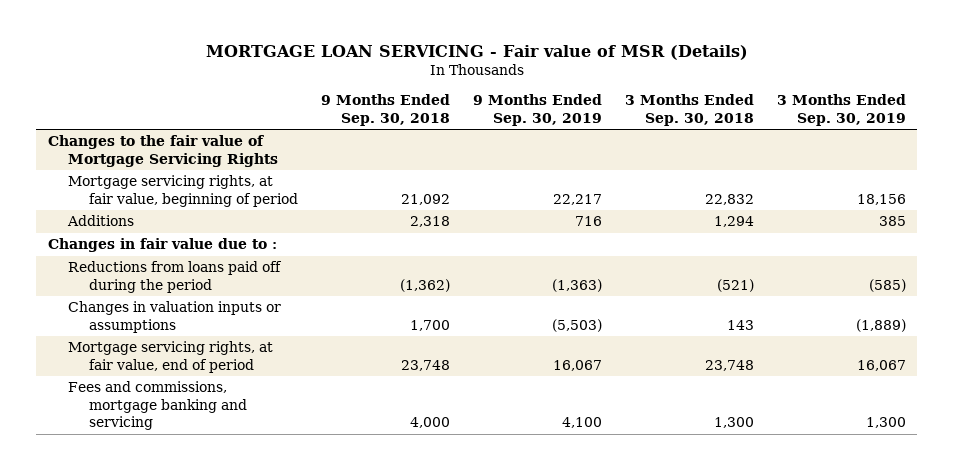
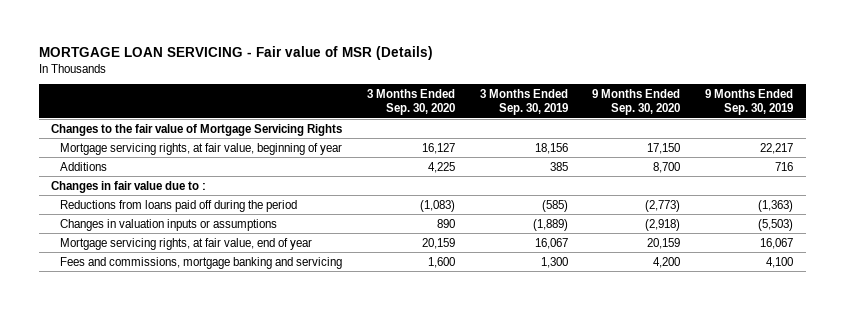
[320,94,450,126] 9 Months Ended Sep. 30, 2018 -> none
[624,94,754,126] 3 Months Ended Sep. 30, 2018 -> none
none -> [367,88,456,116] 3 Months Ended Sep. 30, 2020
none -> [592,88,681,116] 9 Months Ended Sep. 30, 2020
[68,175,298,207] Mortgage servicing rights, at fair value, beginning of period -> [60,142,343,155] Mortgage servicing rights, at fair value, beginning of year
[68,341,274,373] Mortgage servicing rights, at fair value, end of period -> [60,237,313,250] Mortgage servicing rights, at fair value, end of year

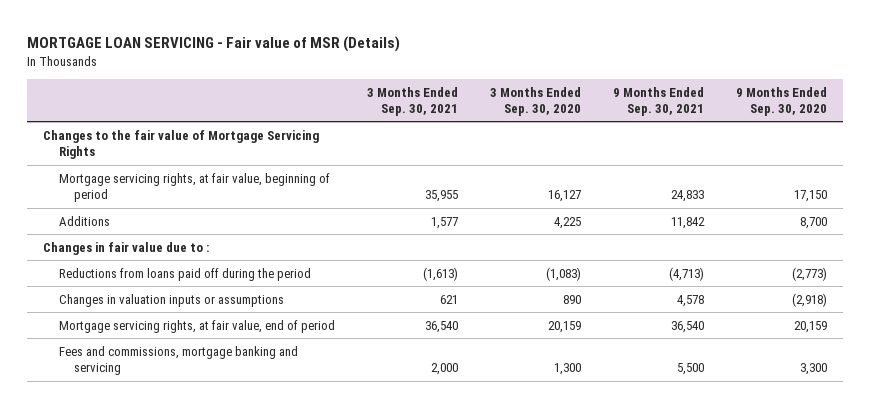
[479,88,568,116] 3 Months Ended Sep. 30, 2019 -> none
[705,88,794,116] 9 Months Ended Sep. 30, 2019 -> none
none -> [366,86,458,116] 3 Months Ended Sep. 30, 2021
none -> [612,86,704,116] 9 Months Ended Sep. 30, 2021
[60,142,343,155] Mortgage servicing rights, at fair value, beginning of year -> [58,172,330,202] Mortgage servicing rights, at fair value, beginning of period
[60,237,313,250] Mortgage servicing rights, at fair value, end of year -> [58,319,335,333] Mortgage servicing rights, at fair value, end of period
[428,256,456,268] 1,600 -> [553,362,581,375] 1,300
[653,256,681,268] 4,200 -> [799,362,827,375] 3,300

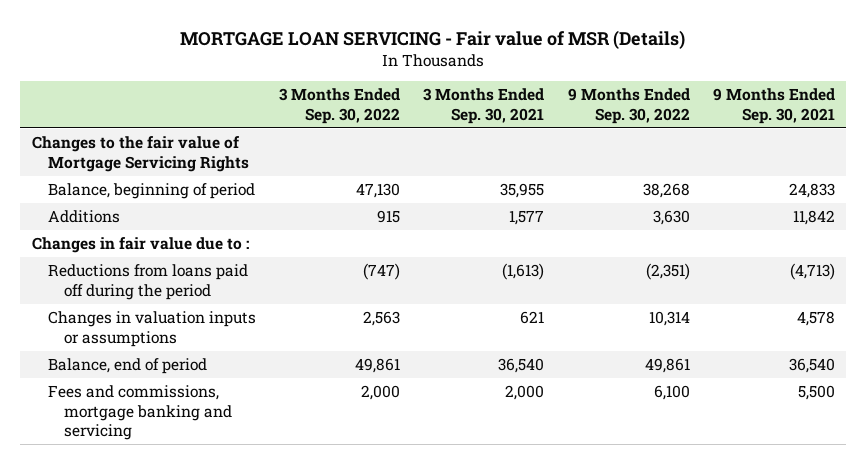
[489,86,581,116] 3 Months Ended Sep. 30, 2020 -> none
[735,86,827,116] 9 Months Ended Sep. 30, 2020 -> none
none -> [279,88,401,124] 3 Months Ended Sep. 30, 2022
none -> [567,88,690,124] 9 Months Ended Sep. 30, 2022
[58,172,330,202] Mortgage servicing rights, at fair value, beginning of period -> [47,183,255,200] Balance, beginning of period
[58,319,335,333] Mortgage servicing rights, at fair value, end of period -> [47,358,207,375] Balance, end of period

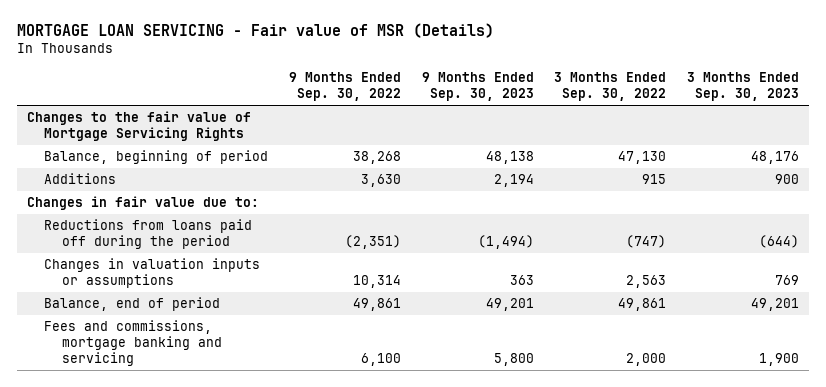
[423,88,545,124] 3 Months Ended Sep. 30, 2021 -> none
[712,88,835,124] 9 Months Ended Sep. 30, 2021 -> none
none -> [421,71,534,102] 9 Months Ended Sep. 30, 2023
none -> [686,71,799,102] 3 Months Ended Sep. 30, 2023
[32,237,250,254] Changes in fair value due to : -> [27,196,260,211] Changes in fair value due to:

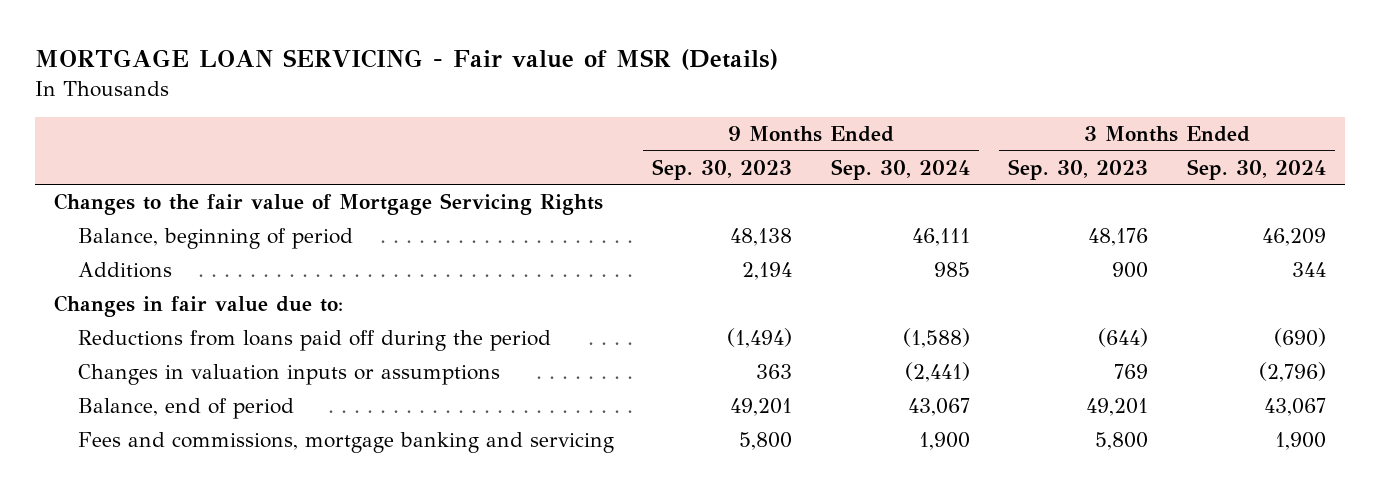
[289,71,402,102] 9 Months Ended Sep. 30, 2022 -> none
[554,71,667,102] 3 Months Ended Sep. 30, 2022 -> none
none -> [830,158,970,180] Sep. 30, 2024
none -> [1186,158,1326,180] Sep. 30, 2024
[758,353,799,367] 1,900 -> [1095,432,1149,451] 5,800

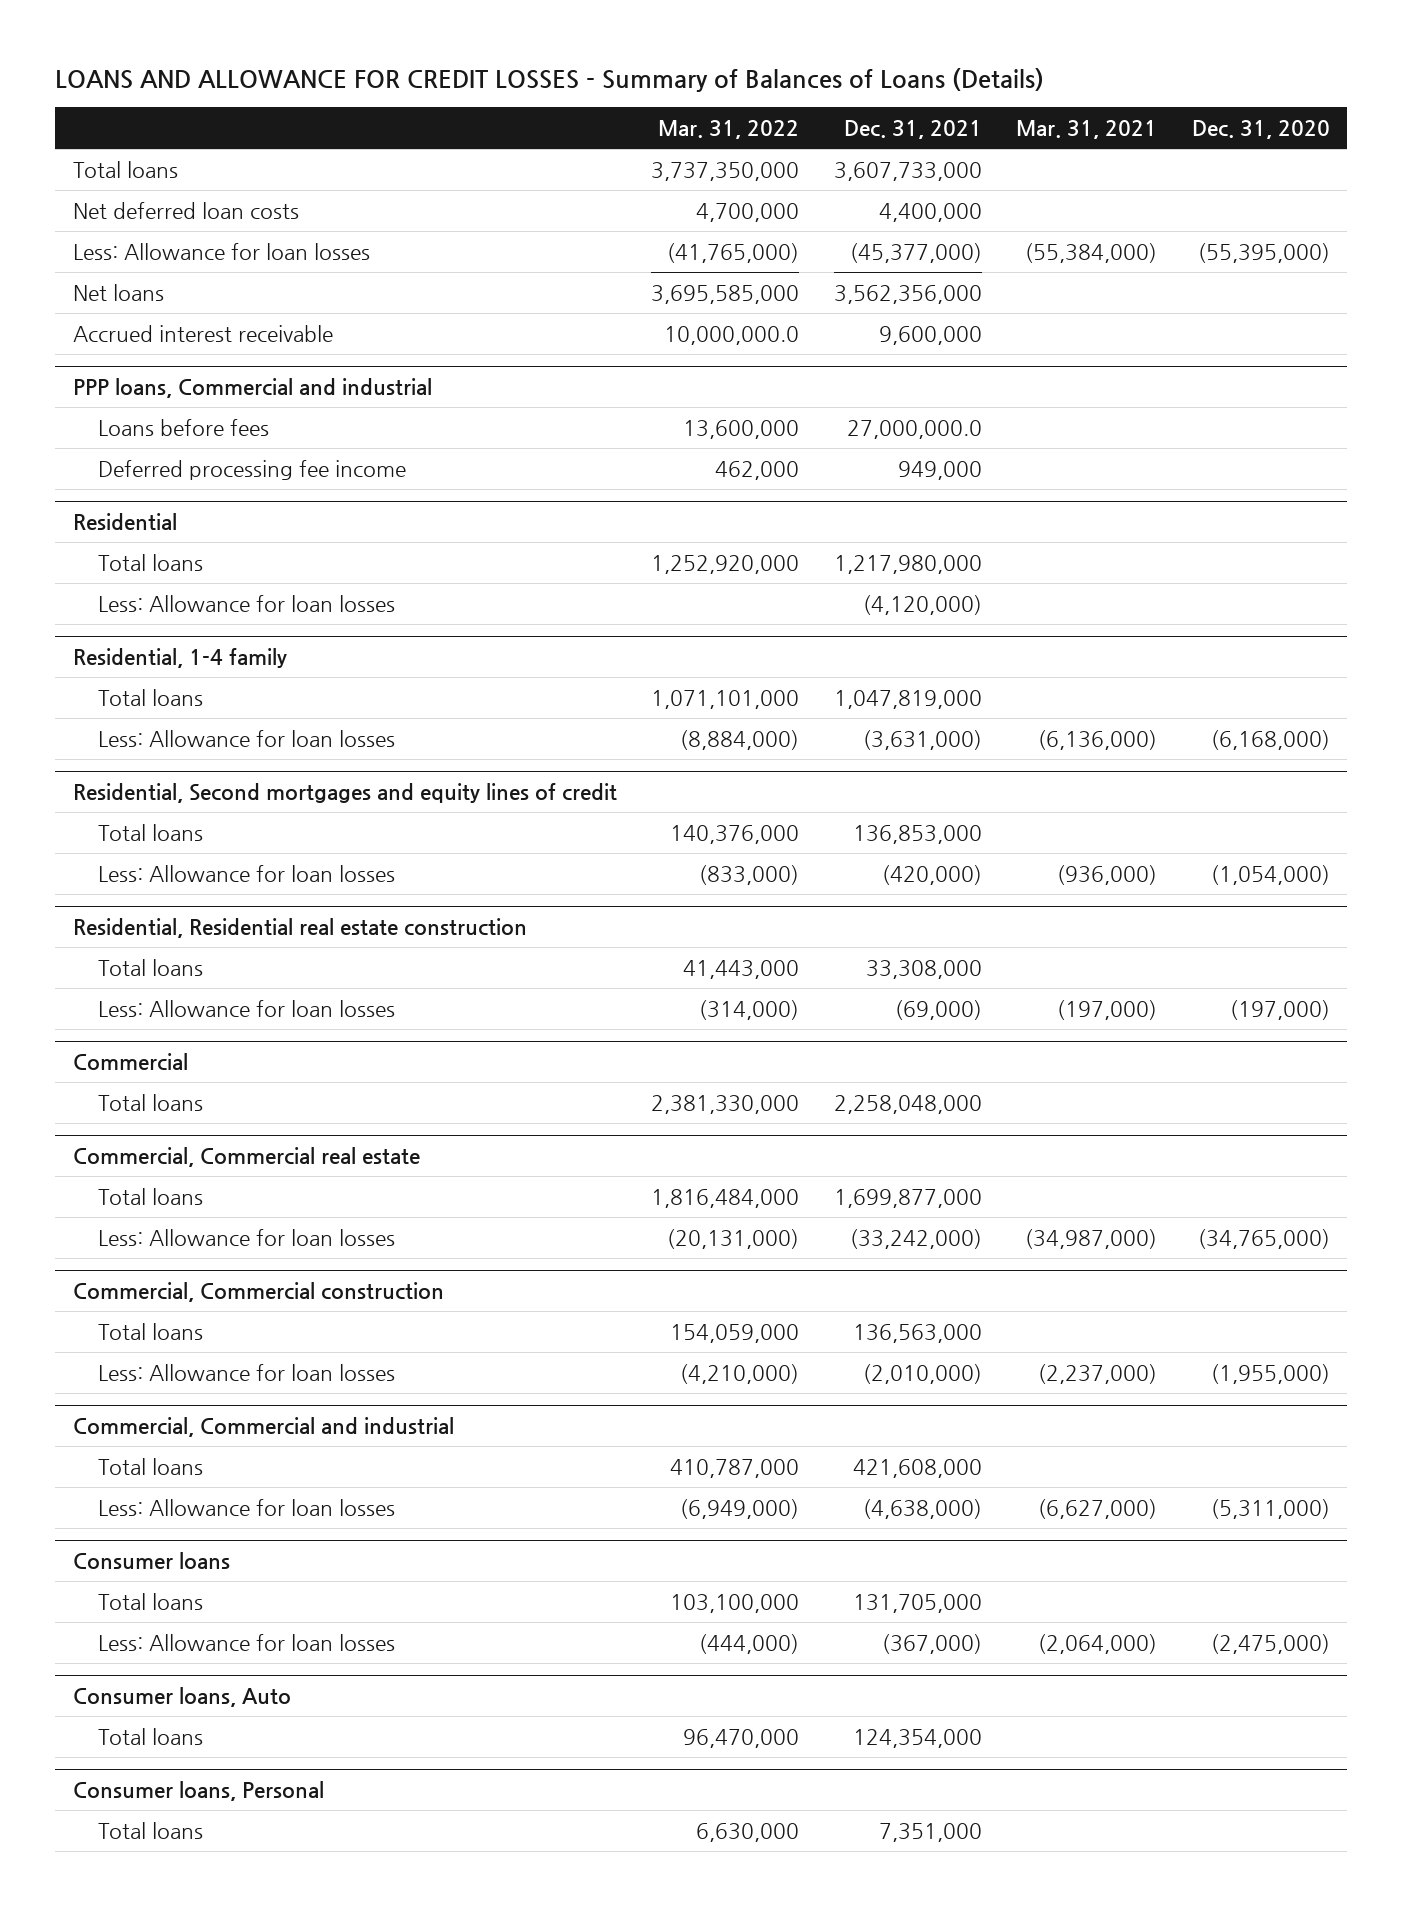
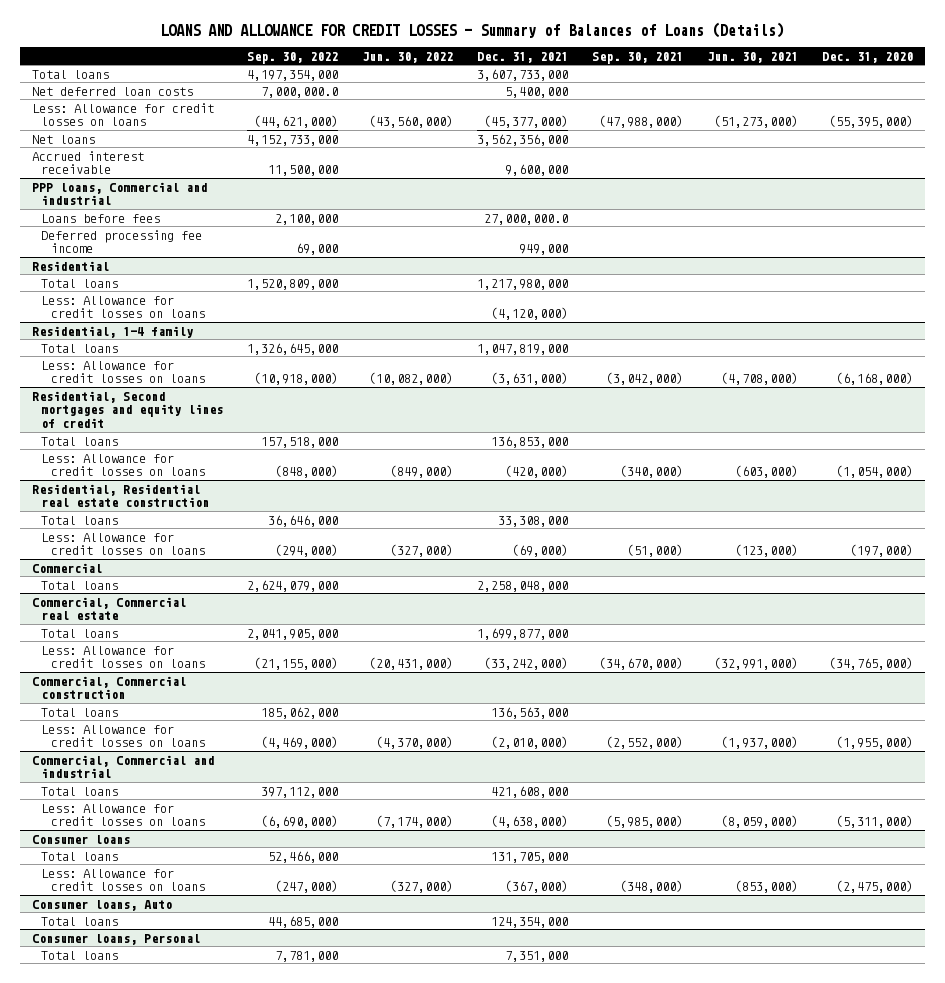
[658,120,800,140] Mar. 31, 2022 -> none
[1016,120,1158,140] Mar. 31, 2021 -> none
none -> [247,51,339,64] Sep. 30, 2022
none -> [362,51,454,63] Jun. 30, 2022
none -> [592,51,684,64] Sep. 30, 2021
none -> [707,51,799,63] Jun. 30, 2021
[878,202,982,222] 4,400,000 -> [505,86,569,98] 5,400,000
[72,242,370,260] Less: Allowance for loan losses -> [31,102,214,127] Less: Allowance for credit losses on loans
[97,594,395,612] Less: Allowance for loan losses -> [41,295,206,319] Less: Allowance for credit losses on loans
[97,729,395,747] Less: Allowance for loan losses -> [41,360,206,384] Less: Allowance for credit losses on loans
[97,864,395,882] Less: Allowance for loan losses -> [41,453,206,477] Less: Allowance for credit losses on loans
[97,999,395,1017] Less: Allowance for loan losses -> [41,532,206,556] Less: Allowance for credit losses on loans
[97,1228,395,1246] Less: Allowance for loan losses -> [41,645,206,669] Less: Allowance for credit losses on loans
[97,1363,395,1381] Less: Allowance for loan losses -> [41,724,206,748] Less: Allowance for credit losses on loans
[97,1498,395,1516] Less: Allowance for loan losses -> [41,803,206,827] Less: Allowance for credit losses on loans
[97,1633,395,1651] Less: Allowance for loan losses -> [41,868,206,892] Less: Allowance for credit losses on loans

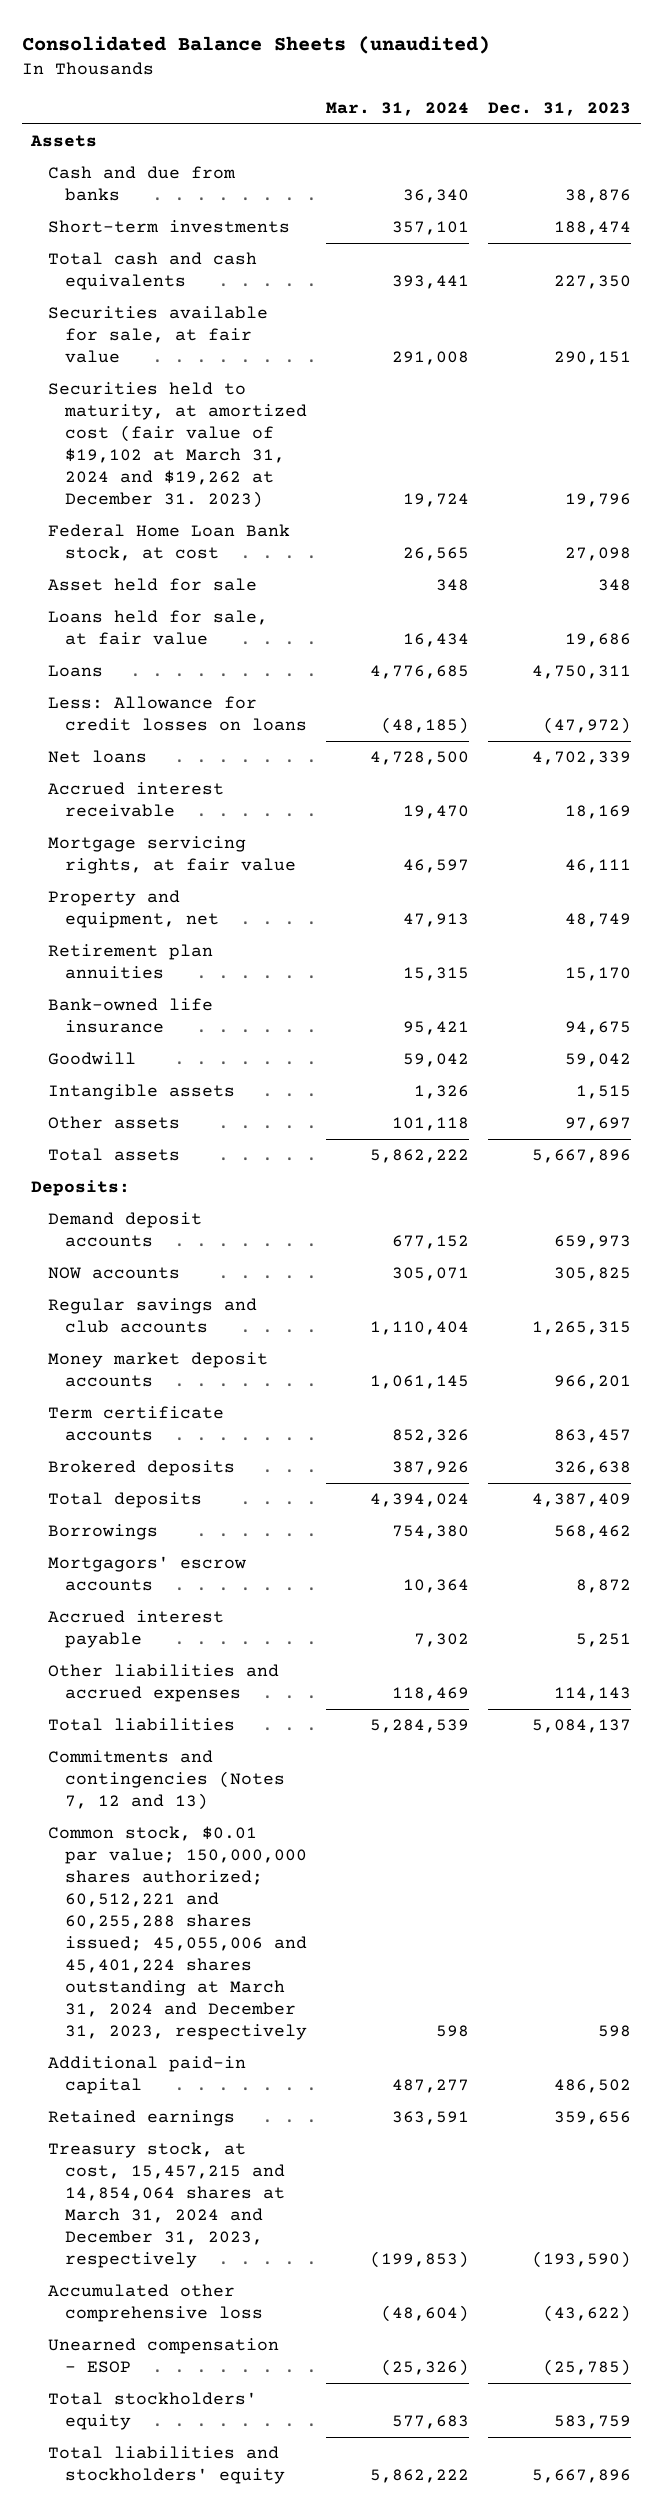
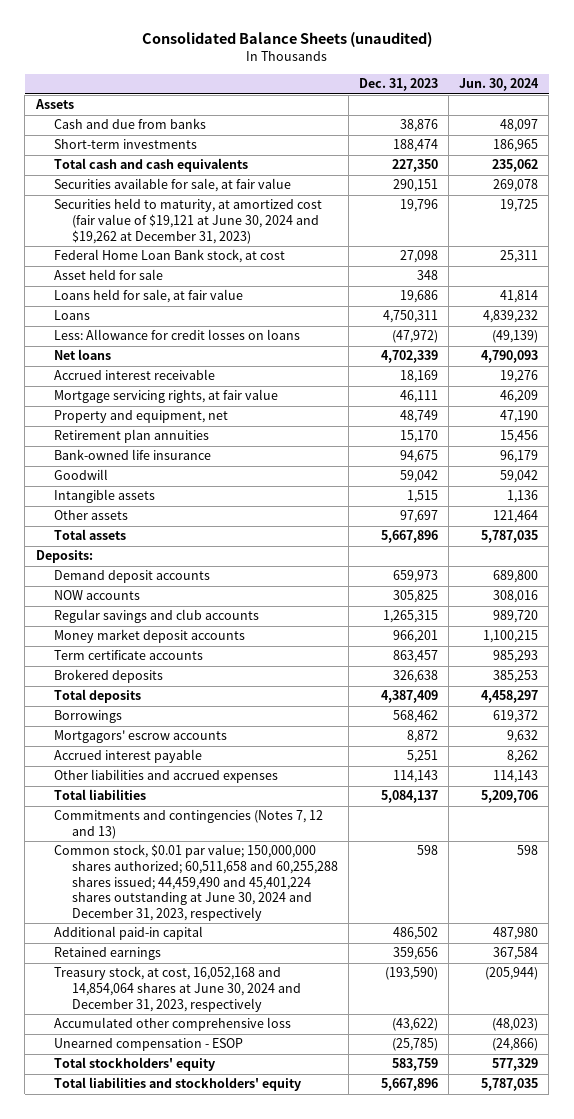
[326,101,470,116] Mar. 31, 2024 -> none
none -> [458,78,539,92] Jun. 30, 2024
[48,382,308,509] Securities held to maturity, at amortized cost (fair value of $19,102 at March 31, 2024 and $19,262 at December 31. 2023) -> [53,198,322,244] Securities held to maturity, at amortized cost (fair value of $19,121 at June 30, 2024 and $19,262 at December 31, 2023)
[48,1826,308,2041] Common stock, $0.01 par value; 150,000,000 shares authorized; 60,512,221 and 60,255,288 shares issued; 45,055,006 and 45,401,224 shares outstanding at March 31, 2024 and December 31, 2023, respectively -> [53,844,338,921] Common stock, $0.01 par value; 150,000,000 shares authorized; 60,511,658 and 60,255,288 shares issued; 44,459,490 and 45,401,224 shares outstanding at June 30, 2024 and December 31, 2023, respectively
[48,2142,286,2269] Treasury stock, at cost, 15,457,215 and 14,854,064 shares at March 31, 2024 and December 31, 2023, respectively -> [53,966,301,1012] Treasury stock, at cost, 16,052,168 and 14,854,064 shares at June 30, 2024 and December 31, 2023, respectively

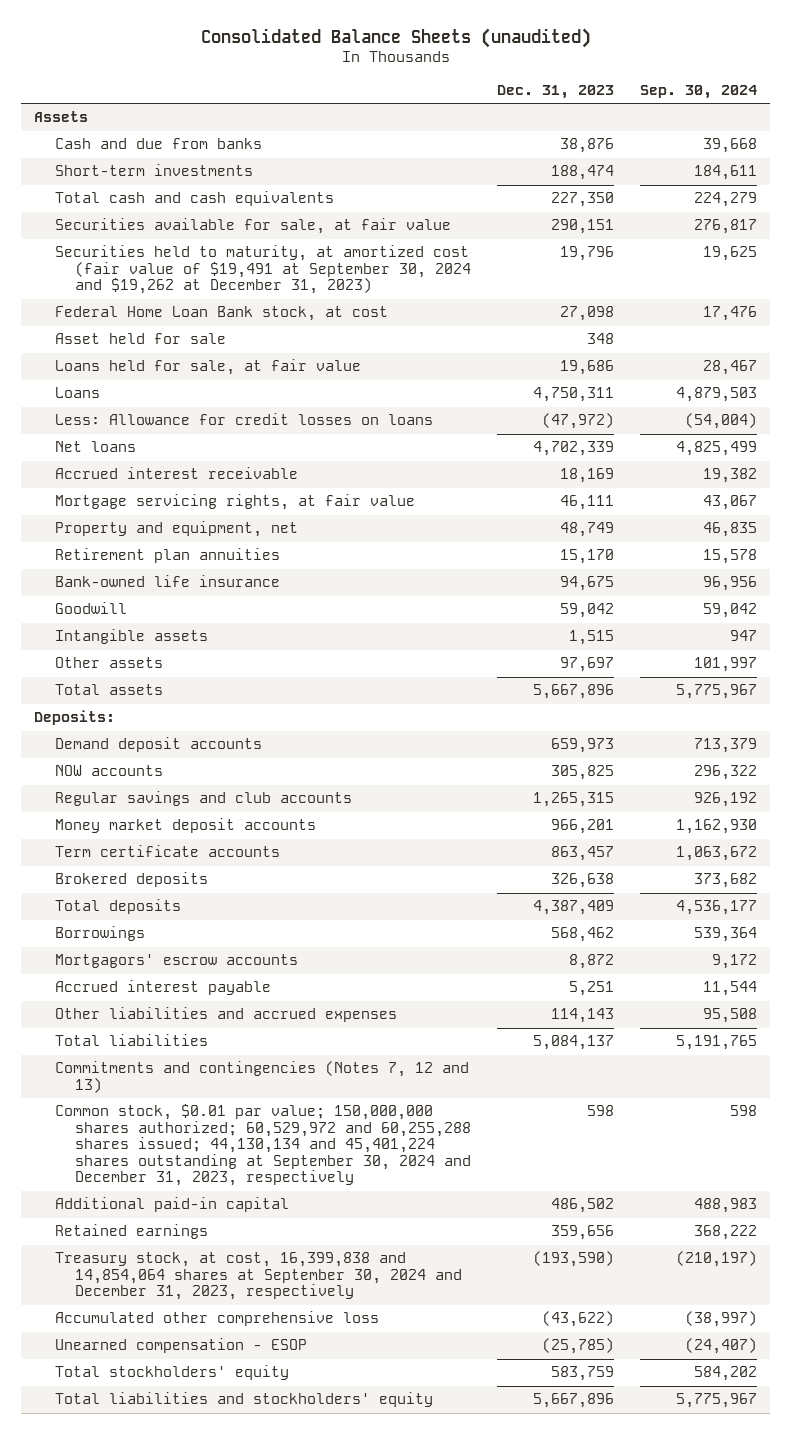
[458,78,539,92] Jun. 30, 2024 -> none
none -> [640,84,758,99] Sep. 30, 2024
[53,198,322,244] Securities held to maturity, at amortized cost (fair value of $19,121 at June 30, 2024 and $19,262 at December 31, 2023) -> [54,245,472,295] Securities held to maturity, at amortized cost (fair value of $19,491 at September 30, 2024 and $19,262 at December 31, 2023)
[53,844,338,921] Common stock, $0.01 par value; 150,000,000 shares authorized; 60,511,658 and 60,255,288 shares issued; 44,459,490 and 45,401,224 shares outstanding at June 30, 2024 and December 31, 2023, respectively -> [54,1104,472,1187] Common stock, $0.01 par value; 150,000,000 shares authorized; 60,529,972 and 60,255,288 shares issued; 44,130,134 and 45,401,224 shares outstanding at September 30, 2024 and December 31, 2023, respectively
[53,966,301,1012] Treasury stock, at cost, 16,052,168 and 14,854,064 shares at June 30, 2024 and December 31, 2023, respectively -> [54,1252,463,1301] Treasury stock, at cost, 16,399,838 and 14,854,064 shares at September 30, 2024 and December 31, 2023, respectively

